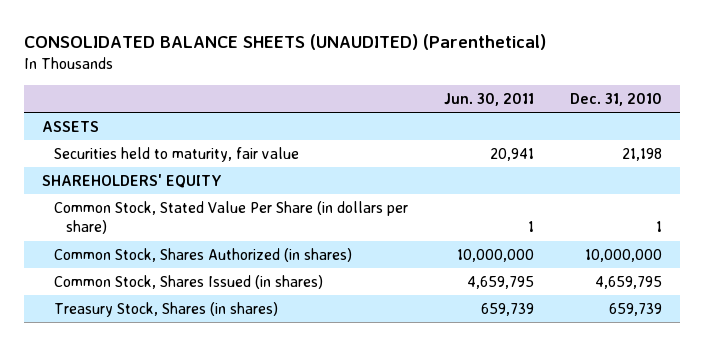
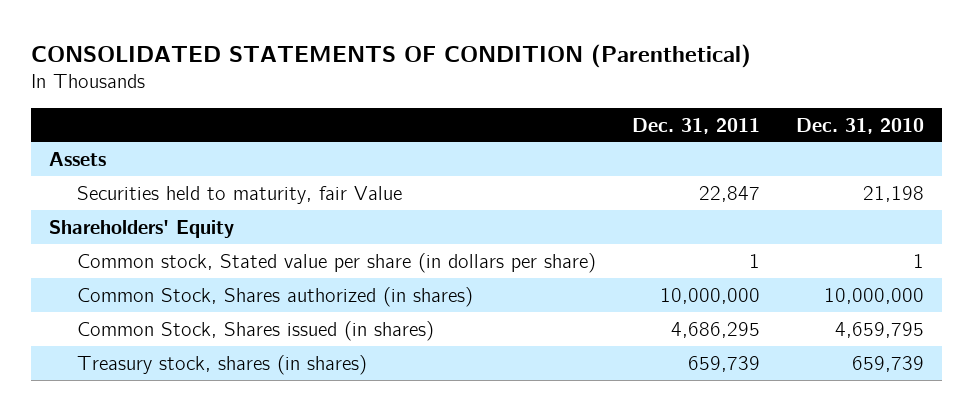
[24,34,547,51] CONSOLIDATED BALANCE SHEETS (UNAUDITED) (Parenthetical) -> [31,43,752,68] CONSOLIDATED STATEMENTS OF CONDITION (Parenthetical)
[444,92,535,106] Jun. 30, 2011 -> none
none -> [632,117,761,134] Dec. 31, 2011
[42,120,100,132] ASSETS -> [49,151,107,166] Assets
[54,146,300,162] Securities held to maturity, fair value -> [77,185,403,204] Securities held to maturity, fair Value
[42,173,223,188] SHAREHOLDERS' EQUITY -> [49,219,235,238] Shareholders' Equity
[54,200,409,235] Common Stock, Stated Value Per Share (in dollars per share) -> [77,252,597,273] Common stock, Stated value per share (in dollars per share)
[54,247,353,262] Common Stock, Shares Authorized (in shares) -> [77,286,474,307] Common Stock, Shares authorized (in shares)
[54,274,324,289] Common Stock, Shares Issued (in shares) -> [77,320,435,341] Common Stock, Shares issued (in shares)
[54,301,279,317] Treasury Stock, Shares (in shares) -> [77,354,368,375] Treasury stock, shares (in shares)

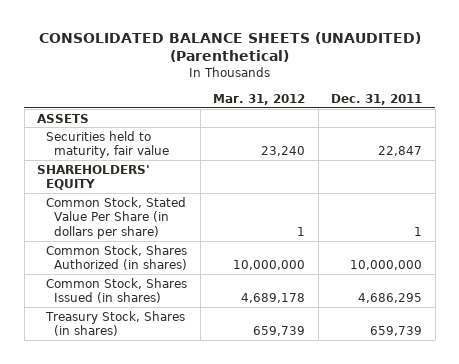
[31,43,752,68] CONSOLIDATED STATEMENTS OF CONDITION (Parenthetical) -> [38,31,421,63] CONSOLIDATED BALANCE SHEETS (UNAUDITED) (Parenthetical)
[796,117,925,134] Dec. 31, 2010 -> none
none -> [213,94,306,106] Mar. 31, 2012
[49,151,107,166] Assets -> [37,113,90,123] ASSETS
[77,185,403,204] Securities held to maturity, fair Value -> [45,130,170,159] Securities held to maturity, fair value
[49,219,235,238] Shareholders' Equity -> [37,164,151,191] SHAREHOLDERS' EQUITY
[77,252,597,273] Common stock, Stated value per share (in dollars per share) -> [45,196,186,240] Common Stock, Stated Value Per Share (in dollars per share)
[77,286,474,307] Common Stock, Shares authorized (in shares) -> [45,244,188,271] Common Stock, Shares Authorized (in shares)
[77,320,435,341] Common Stock, Shares issued (in shares) -> [45,277,187,304] Common Stock, Shares Issued (in shares)
[77,354,368,375] Treasury stock, shares (in shares) -> [44,310,185,337] Treasury Stock, Shares (in shares)

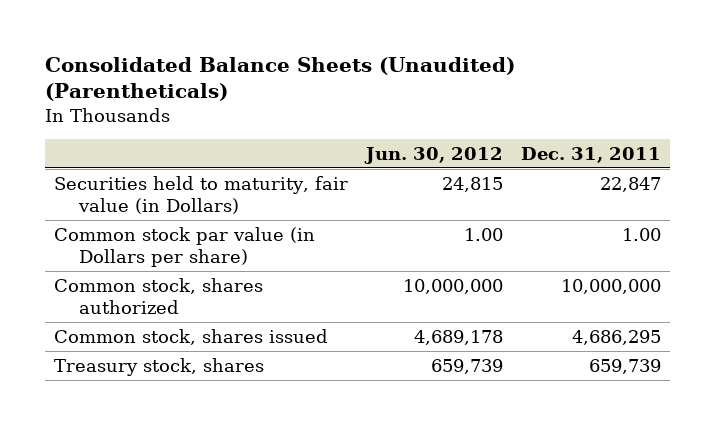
[38,31,421,63] CONSOLIDATED BALANCE SHEETS (UNAUDITED) (Parenthetical) -> [44,56,515,102] Consolidated Balance Sheets (Unaudited) (Parentheticals)
[213,94,306,106] Mar. 31, 2012 -> none
none -> [363,146,503,164] Jun. 30, 2012
[37,113,90,123] ASSETS -> none
[37,164,151,191] SHAREHOLDERS' EQUITY -> none
[45,130,170,159] Securities held to maturity, fair value -> [53,175,348,214] Securities held to maturity, fair value (in Dollars)
[45,196,186,240] Common Stock, Stated Value Per Share (in dollars per share) -> [53,226,315,267] Common stock par value (in Dollars per share)
[414,227,423,237] 1 -> [622,227,662,241] 1.00
[45,244,188,271] Common Stock, Shares Authorized (in shares) -> [53,277,263,314] Common stock, shares authorized
[45,277,187,304] Common Stock, Shares Issued (in shares) -> [53,328,328,345] Common stock, shares issued
[44,310,185,337] Treasury Stock, Shares (in shares) -> [53,357,264,376] Treasury stock, shares

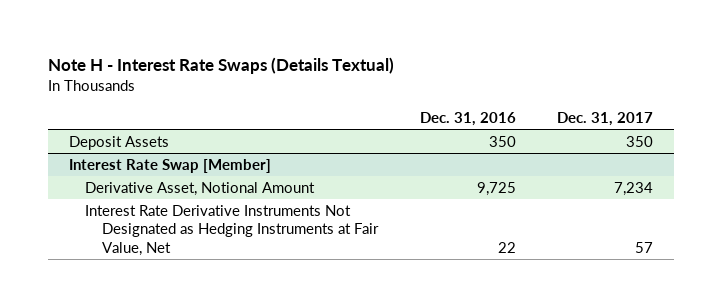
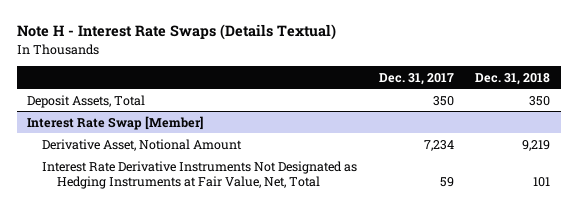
[419,112,516,127] Dec. 31, 2016 -> none
none -> [475,72,551,85] Dec. 31, 2018
[68,136,169,151] Deposit Assets -> [27,94,146,108] Deposit Assets, Total
[85,205,380,256] Interest Rate Derivative Instruments Not Designated as Hedging Instruments at Fair Value, Net -> [42,160,358,189] Interest Rate Derivative Instruments Not Designated as Hedging Instruments at Fair Value, Net, Total
[634,241,653,253] 57 -> [439,176,454,187] 59

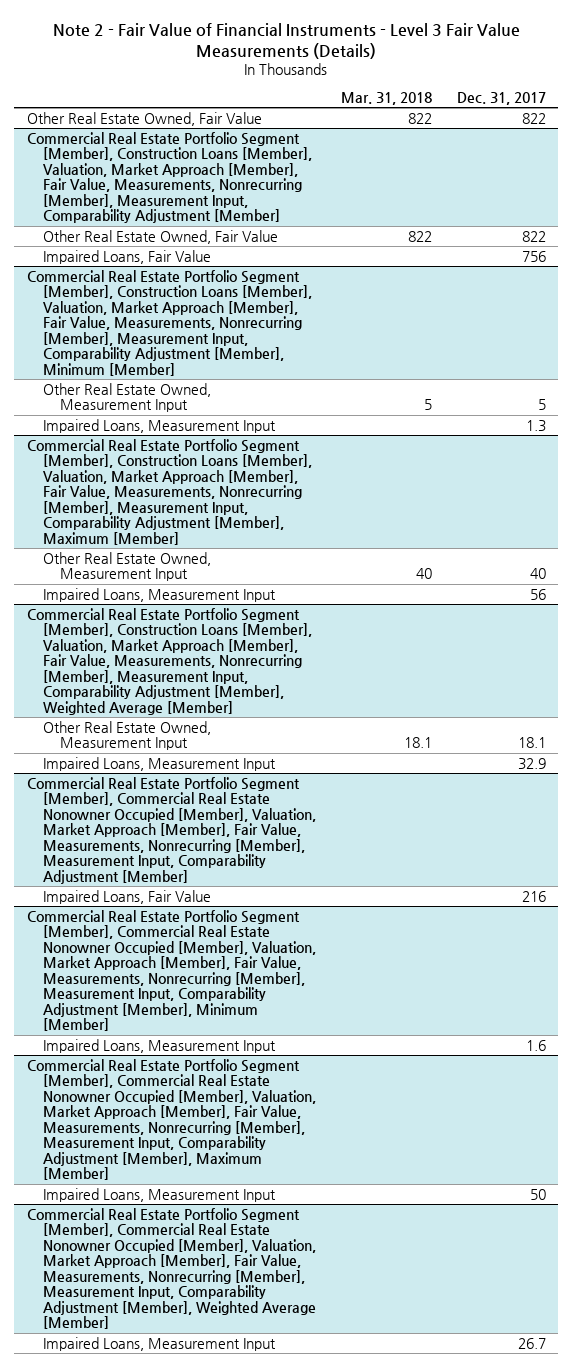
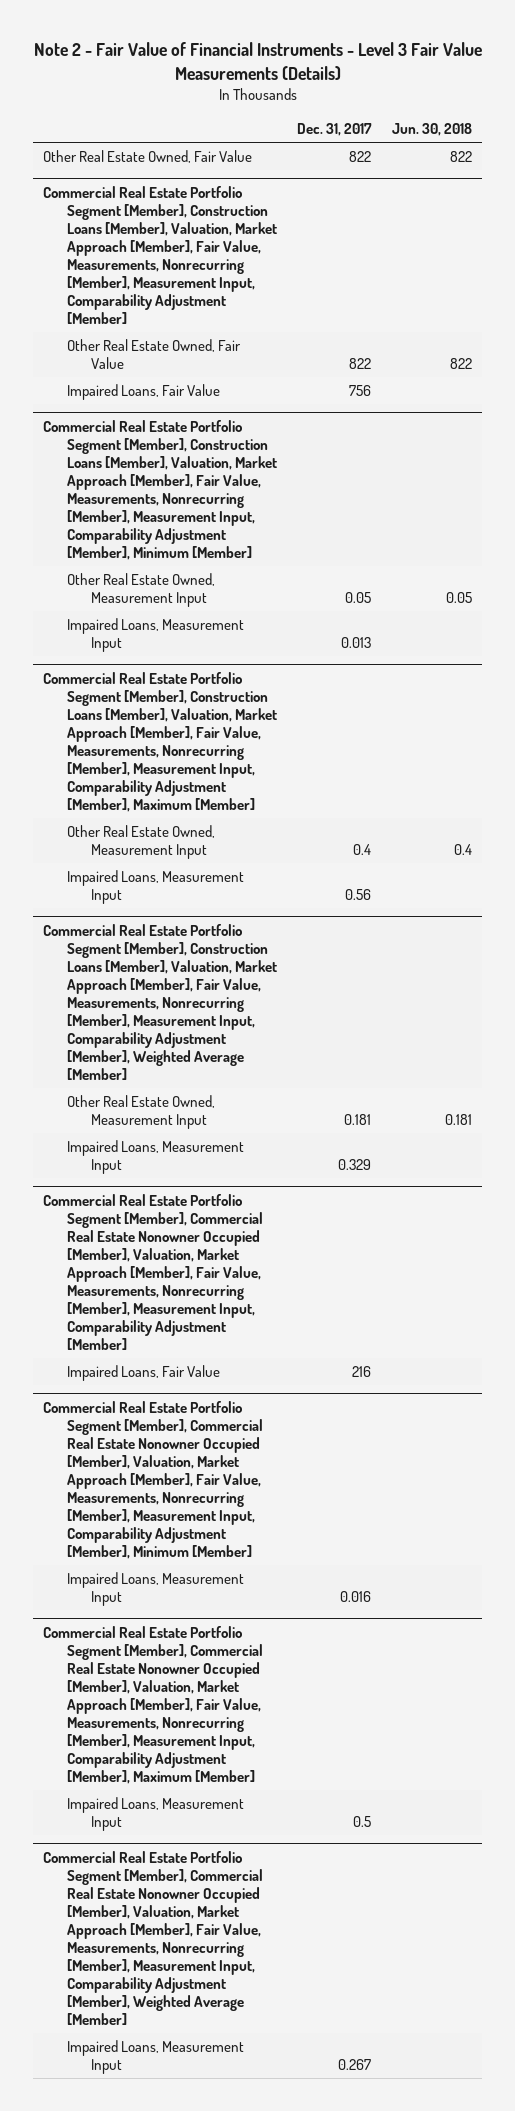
[341,91,433,105] Mar. 31, 2018 -> none
none -> [391,123,472,137] Jun. 30, 2018
[537,399,546,411] 5 -> [345,592,372,604] 0.05
[525,419,546,432] 1.3 -> [341,637,372,649] 0.013
[529,568,546,580] 40 -> [353,844,372,856] 0.4
[529,588,546,600] 56 -> [345,889,372,901] 0.56
[517,737,546,749] 18.1 -> [344,1114,372,1126] 0.181
[517,757,546,770] 32.9 -> [338,1159,372,1171] 0.329
[525,1039,546,1051] 1.6 -> [340,1591,372,1603] 0.016
[529,1188,546,1200] 50 -> [353,1816,372,1828] 0.5
[517,1337,546,1349] 26.7 -> [338,2059,372,2071] 0.267

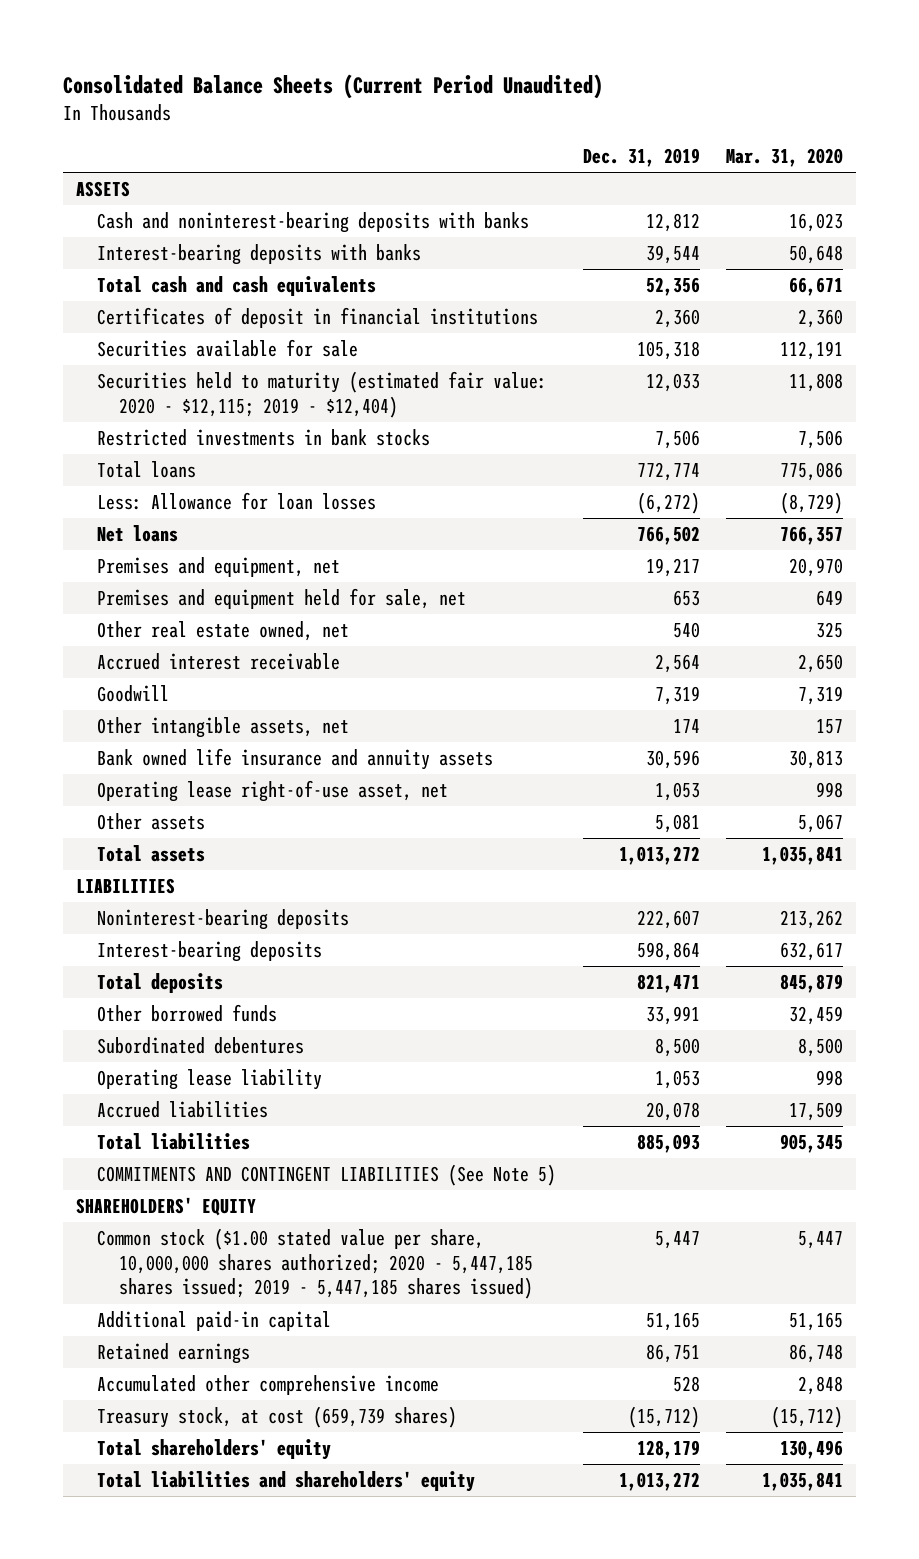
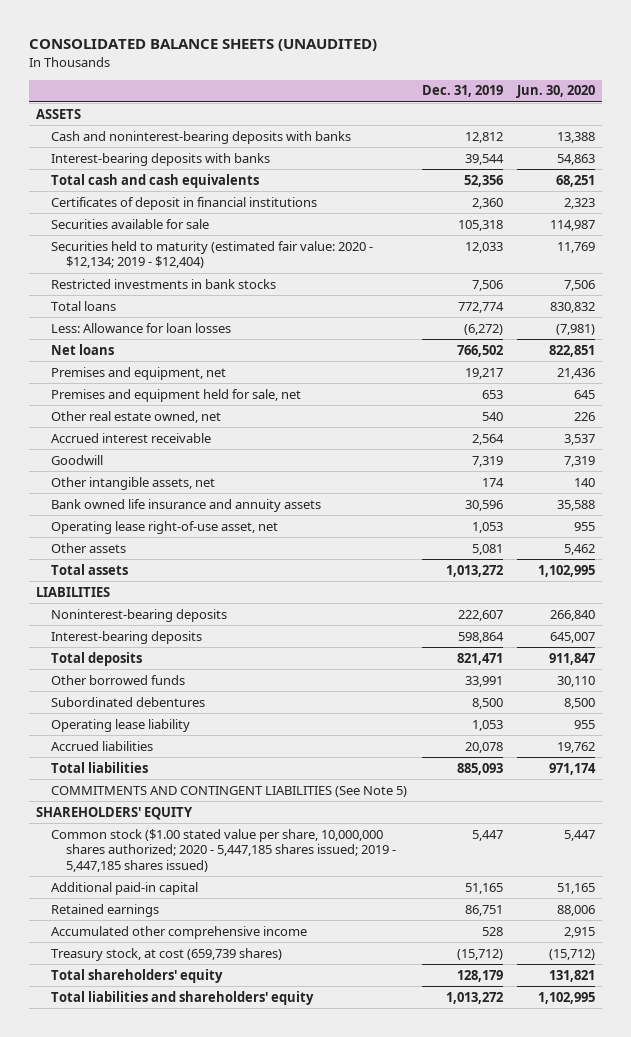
[62,74,603,100] Consolidated Balance Sheets (Current Period Unaudited) -> [28,38,377,51] CONSOLIDATED BALANCE SHEETS (UNAUDITED)
[725,148,843,168] Mar. 31, 2020 -> none
none -> [516,85,596,99] Jun. 30, 2020
[97,371,548,418] Securities held to maturity (estimated fair value: 2020 - $12,115; 2019 - $12,404) -> [51,240,374,269] Securities held to maturity (estimated fair value: 2020 - $12,134; 2019 - $12,404)

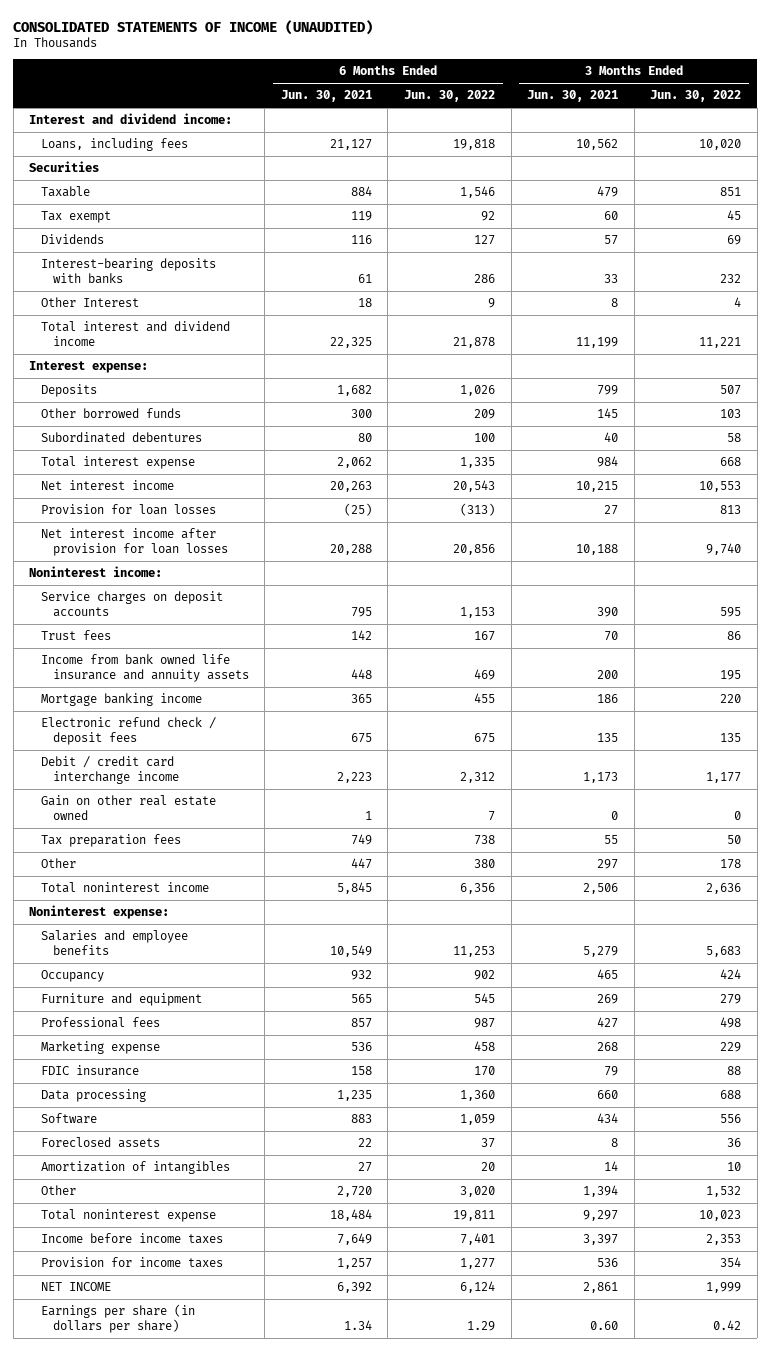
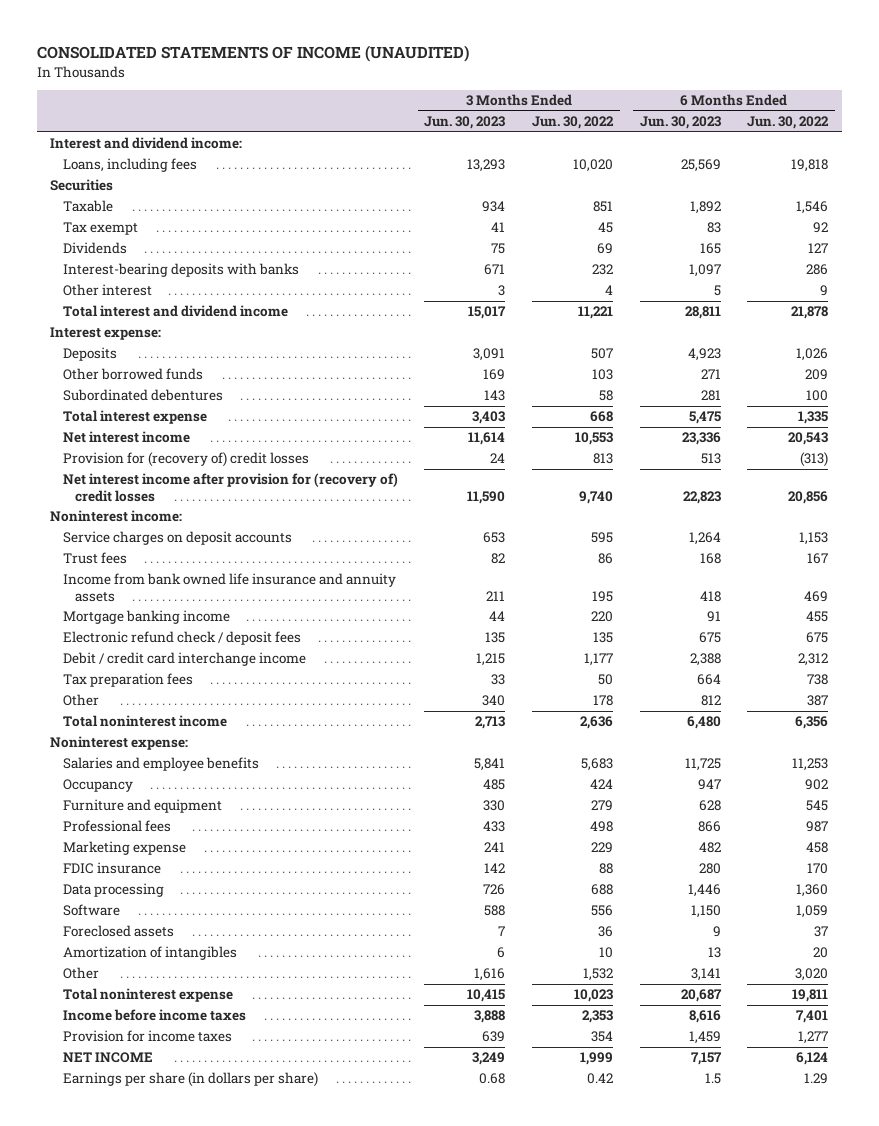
[280,90,372,103] Jun. 30, 2021 -> none
[527,90,619,103] Jun. 30, 2021 -> none
none -> [424,116,506,130] Jun. 30, 2023
none -> [639,116,721,130] Jun. 30, 2023
[41,297,140,308] Other Interest -> [62,284,152,297] Other interest
[41,504,217,516] Provision for loan losses -> [62,452,309,468] Provision for (recovery of) credit losses
[41,528,228,556] Net interest income after provision for loan losses -> [62,473,398,502] Net interest income after provision for (recovery of) credit losses
[41,795,217,820] Gain on other real estate owned -> none
[474,859,496,869] 380 -> [807,695,829,707] 387

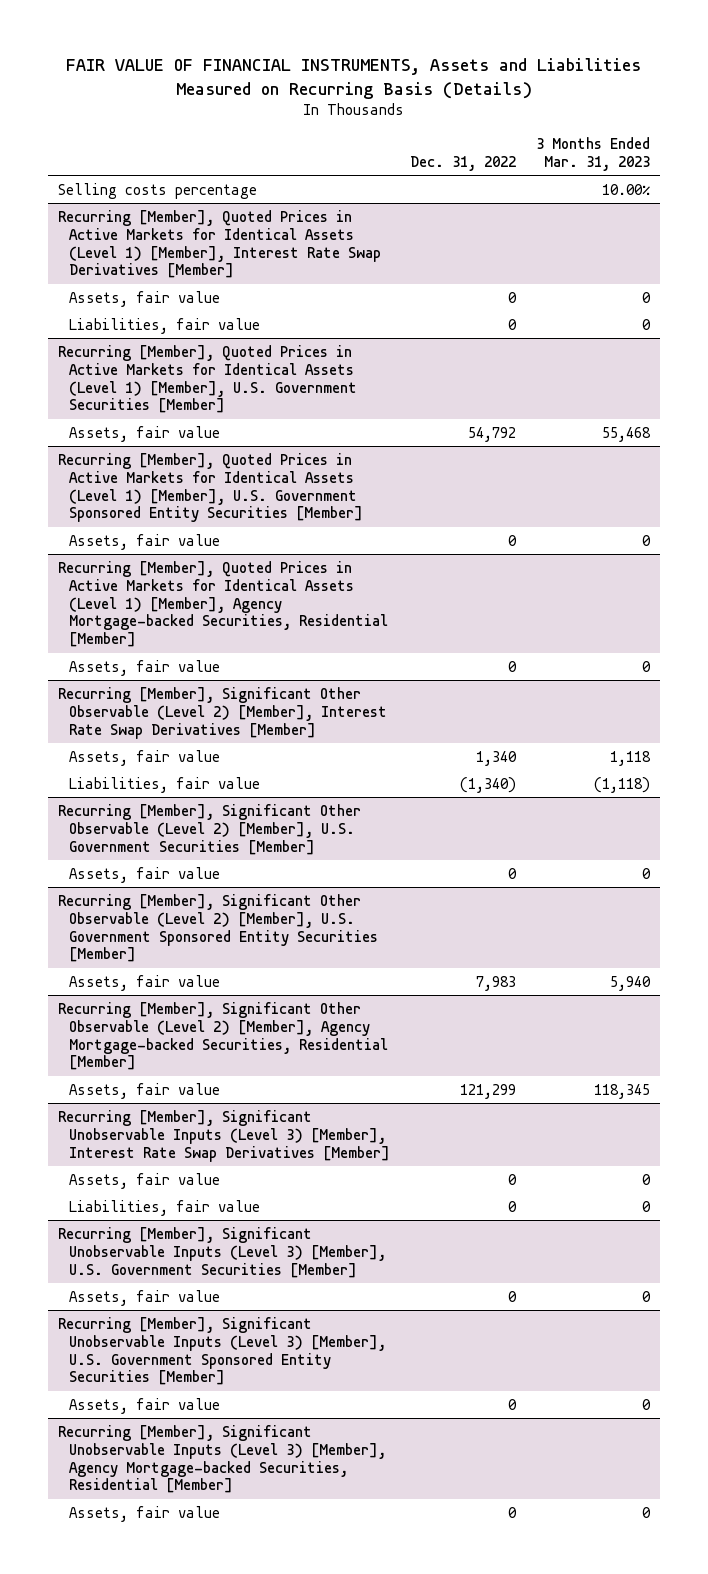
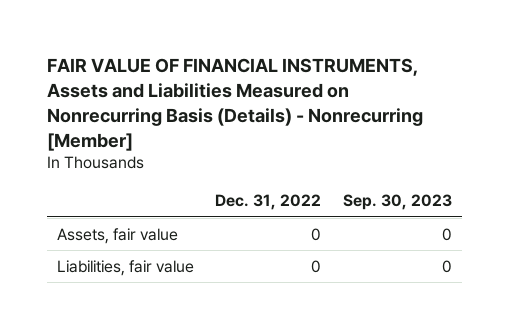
[65,58,641,99] FAIR VALUE OF FINANCIAL INSTRUMENTS, Assets and Liabilities Measured on Recurring Basis (Details) -> [46,57,423,151] FAIR VALUE OF FINANCIAL INSTRUMENTS, Assets and Liabilities Measured on Nonrecurring Basis (Details) - Nonrecurring [Member]
[535,137,650,172] 3 Months Ended Mar. 31, 2023 -> none
none -> [342,194,452,211] Sep. 30, 2023
[57,182,257,199] Selling costs percentage -> none
[57,209,381,279] Recurring [Member], Quoted Prices in Active Markets for Identical Assets (Level 1) [Member], Interest Rate Swap Derivatives [Member] -> none
[57,344,357,414] Recurring [Member], Quoted Prices in Active Markets for Identical Assets (Level 1) [Member], U.S. Government Securities [Member] -> none
[68,425,220,442] Assets, fair value -> none
[57,452,363,523] Recurring [Member], Quoted Prices in Active Markets for Identical Assets (Level 1) [Member], U.S. Government Sponsored Entity Securities [Member] -> none
[68,533,220,550] Assets, fair value -> none
[57,560,388,648] Recurring [Member], Quoted Prices in Active Markets for Identical Assets (Level 1) [Member], Agency Mortgage-backed Securities, Residential [Member] -> none
[68,659,220,676] Assets, fair value -> none
[57,686,387,739] Recurring [Member], Significant Other Observable (Level 2) [Member], Interest Rate Swap Derivatives [Member] -> none
[68,749,220,766] Assets, fair value -> none
[68,776,260,793] Liabilities, fair value -> none
[57,803,361,855] Recurring [Member], Significant Other Observable (Level 2) [Member], U.S. Government Securities [Member] -> none
[68,866,220,883] Assets, fair value -> none
[57,893,378,963] Recurring [Member], Significant Other Observable (Level 2) [Member], U.S. Government Sponsored Entity Securities [Member] -> none
[68,974,220,991] Assets, fair value -> none
[57,1001,388,1071] Recurring [Member], Significant Other Observable (Level 2) [Member], Agency Mortgage-backed Securities, Residential [Member] -> none
[68,1082,220,1099] Assets, fair value -> none
[57,1109,390,1162] Recurring [Member], Significant Unobservable Inputs (Level 3) [Member], Interest Rate Swap Derivatives [Member] -> none
[68,1172,220,1189] Assets, fair value -> none
[68,1199,260,1216] Liabilities, fair value -> none
[57,1226,386,1278] Recurring [Member], Significant Unobservable Inputs (Level 3) [Member], U.S. Government Securities [Member] -> none
[68,1289,220,1306] Assets, fair value -> none
[57,1316,386,1386] Recurring [Member], Significant Unobservable Inputs (Level 3) [Member], U.S. Government Sponsored Entity Securities [Member] -> none
[68,1397,220,1414] Assets, fair value -> none
[57,1424,386,1494] Recurring [Member], Significant Unobservable Inputs (Level 3) [Member], Agency Mortgage-backed Securities, Residential [Member] -> none
[68,1505,220,1522] Assets, fair value -> none

